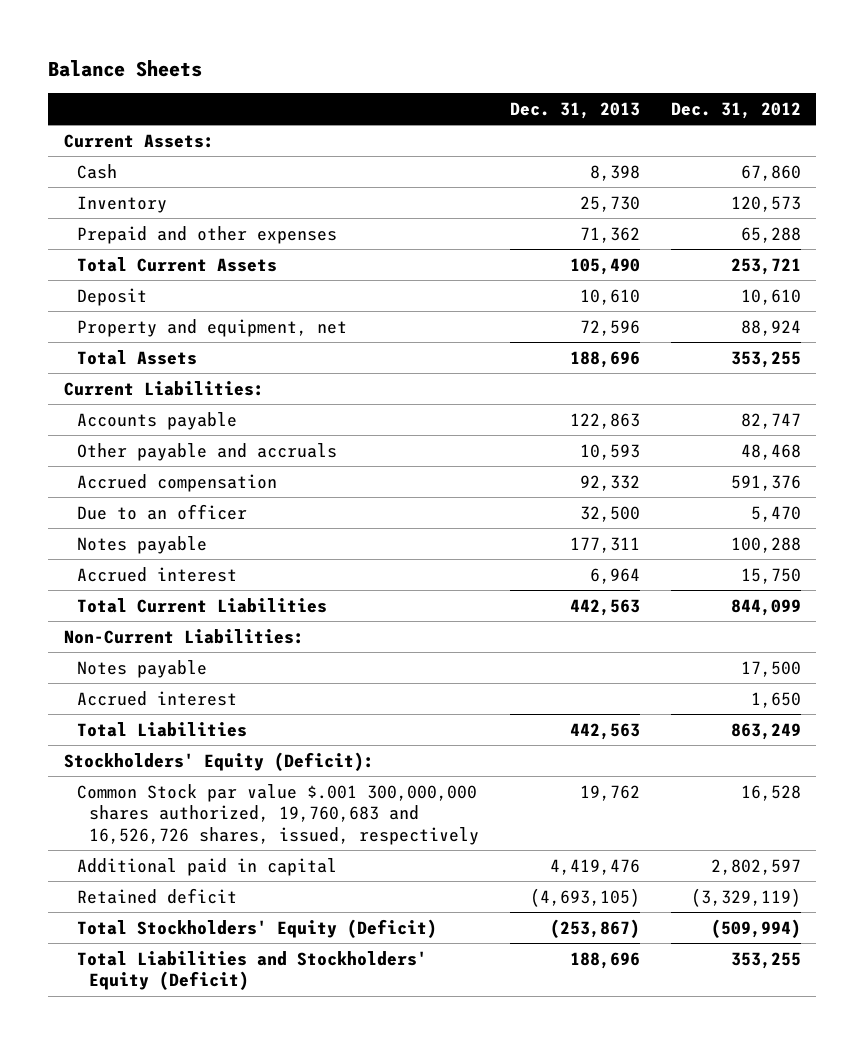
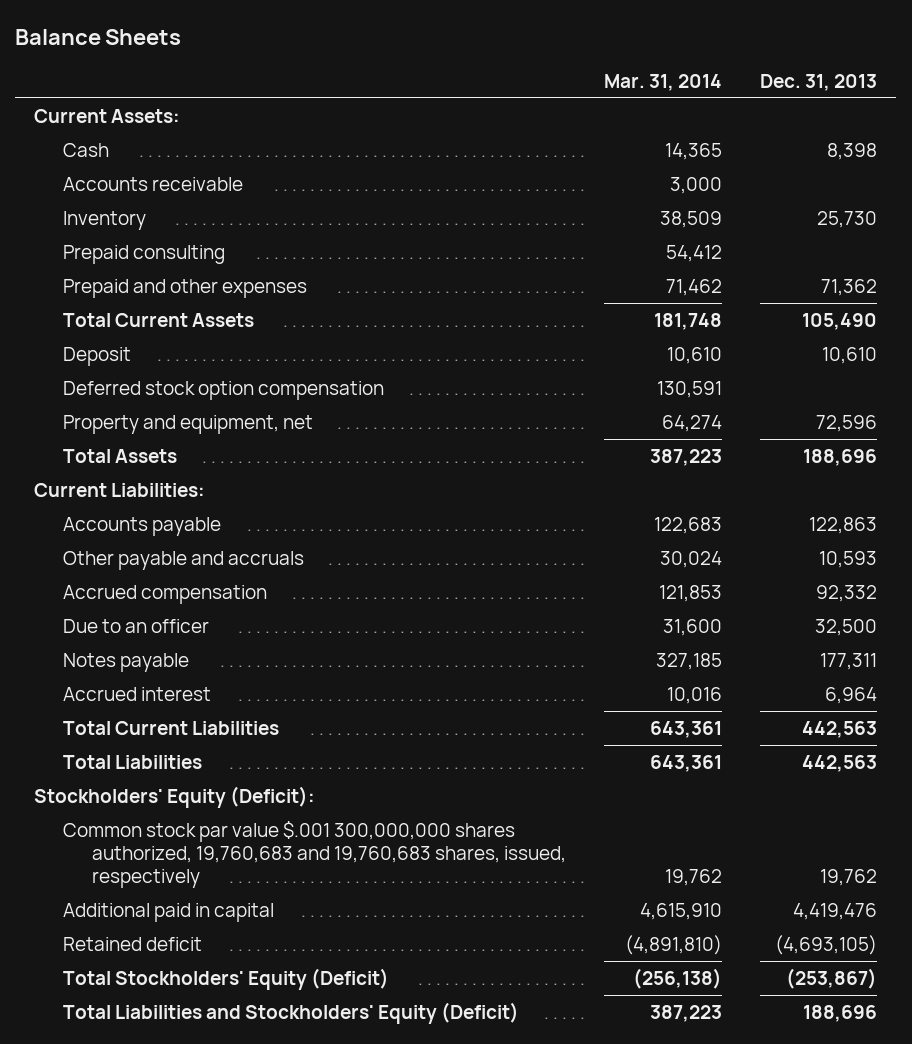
[670,101,801,119] Dec. 31, 2012 -> none
none -> [604,73,723,91] Mar. 31, 2014
none -> [63,176,244,191] Accounts receivable
none -> [63,244,226,264] Prepaid consulting
none -> [63,380,385,400] Deferred stock option compensation
[63,628,304,644] Non-Current Liabilities: -> none
[76,659,207,678] Notes payable -> none
[76,690,237,706] Accrued interest -> none
[76,783,480,845] Common Stock par value $.001 300,000,000 shares authorized, 19,760,683 and 16,526,726 shares, issued, respectively -> [63,820,566,889] Common stock par value $.001 300,000,000 shares authorized, 19,760,683 and 19,760,683 shares, issued, respectively

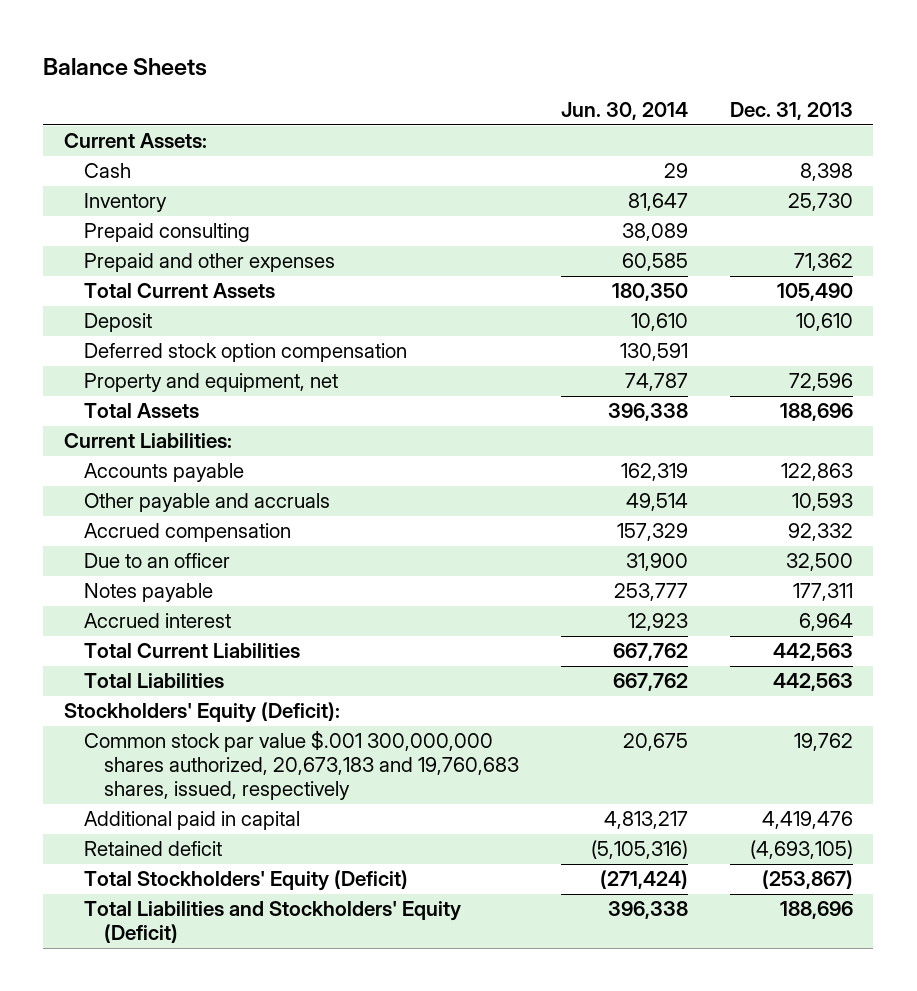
[604,73,723,91] Mar. 31, 2014 -> none
none -> [560,102,688,121] Jun. 30, 2014
[63,176,244,191] Accounts receivable -> none
[63,820,566,889] Common stock par value $.001 300,000,000 shares authorized, 19,760,683 and 19,760,683 shares, issued, respectively -> [84,730,520,801] Common stock par value $.001 300,000,000 shares authorized, 20,673,183 and 19,760,683 shares, issued, respectively

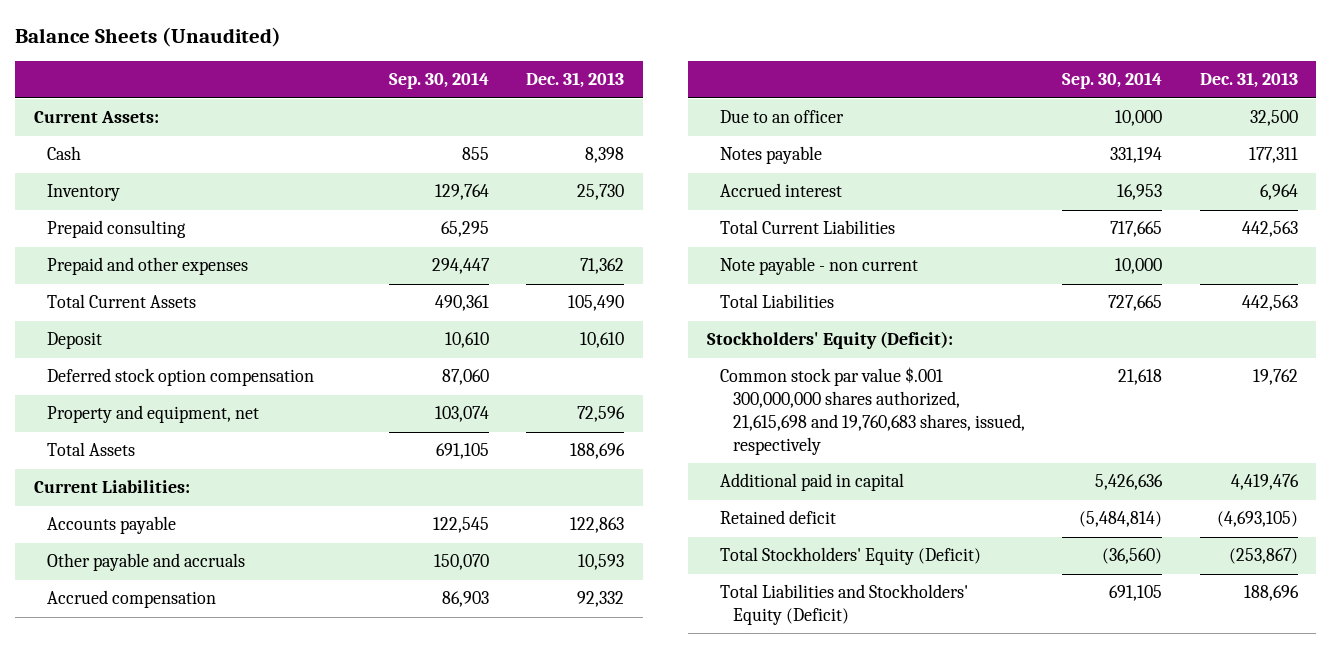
[43,57,208,76] Balance Sheets -> [15,26,282,47] Balance Sheets (Unaudited)
[560,102,688,121] Jun. 30, 2014 -> none
none -> [388,72,489,90] Sep. 30, 2014
none -> [719,257,918,276] Note payable - non current
[84,730,520,801] Common stock par value $.001 300,000,000 shares authorized, 20,673,183 and 19,760,683 shares, issued, respectively -> [719,367,1025,455] Common stock par value $.001 300,000,000 shares authorized, 21,615,698 and 19,760,683 shares, issued, respectively

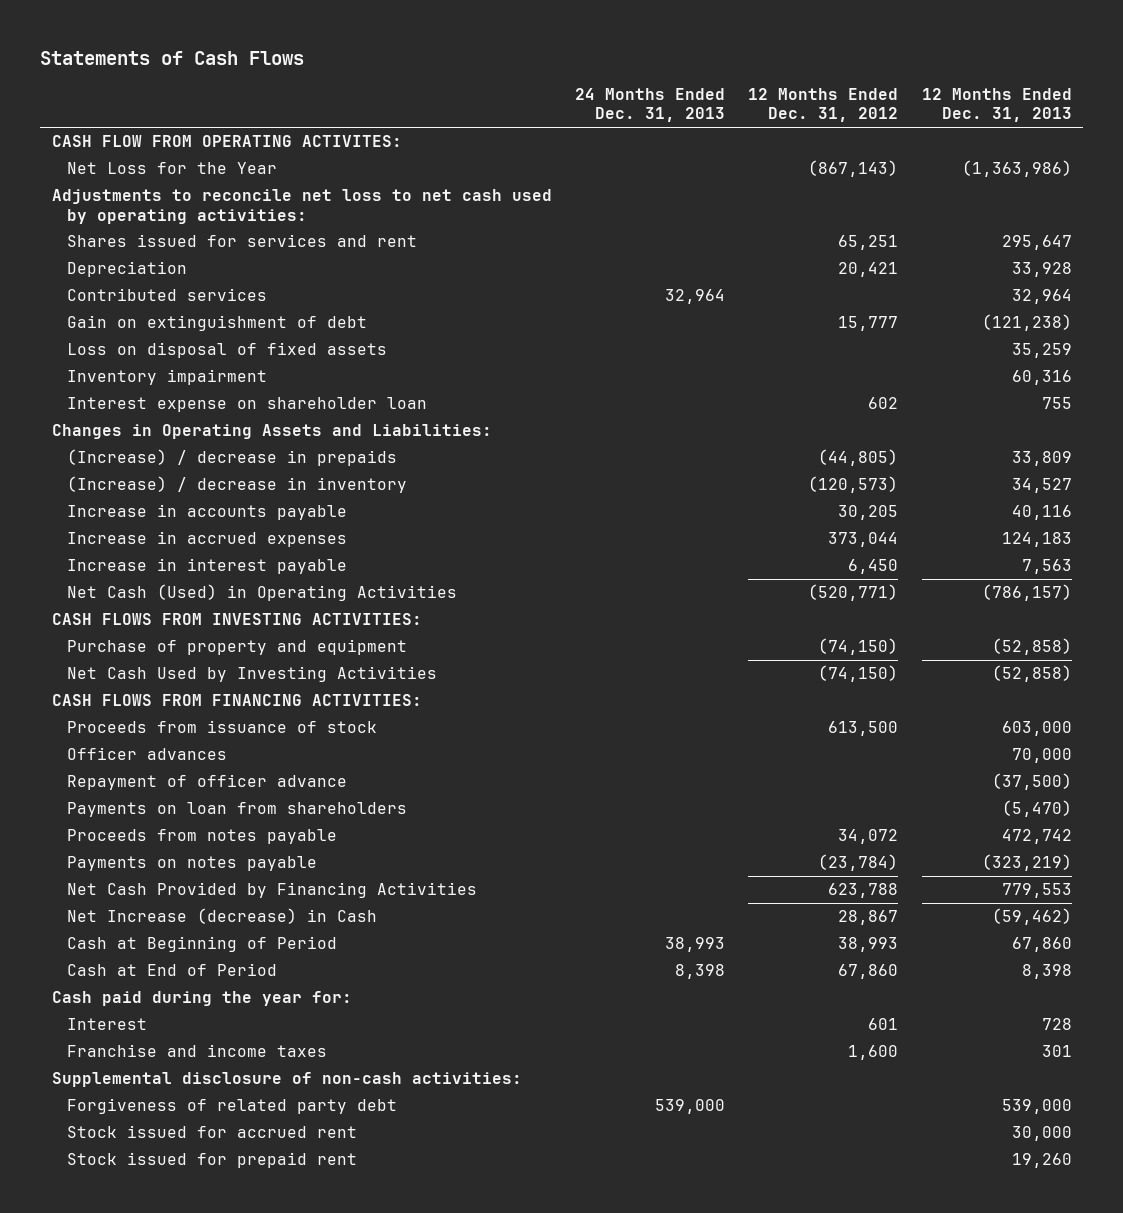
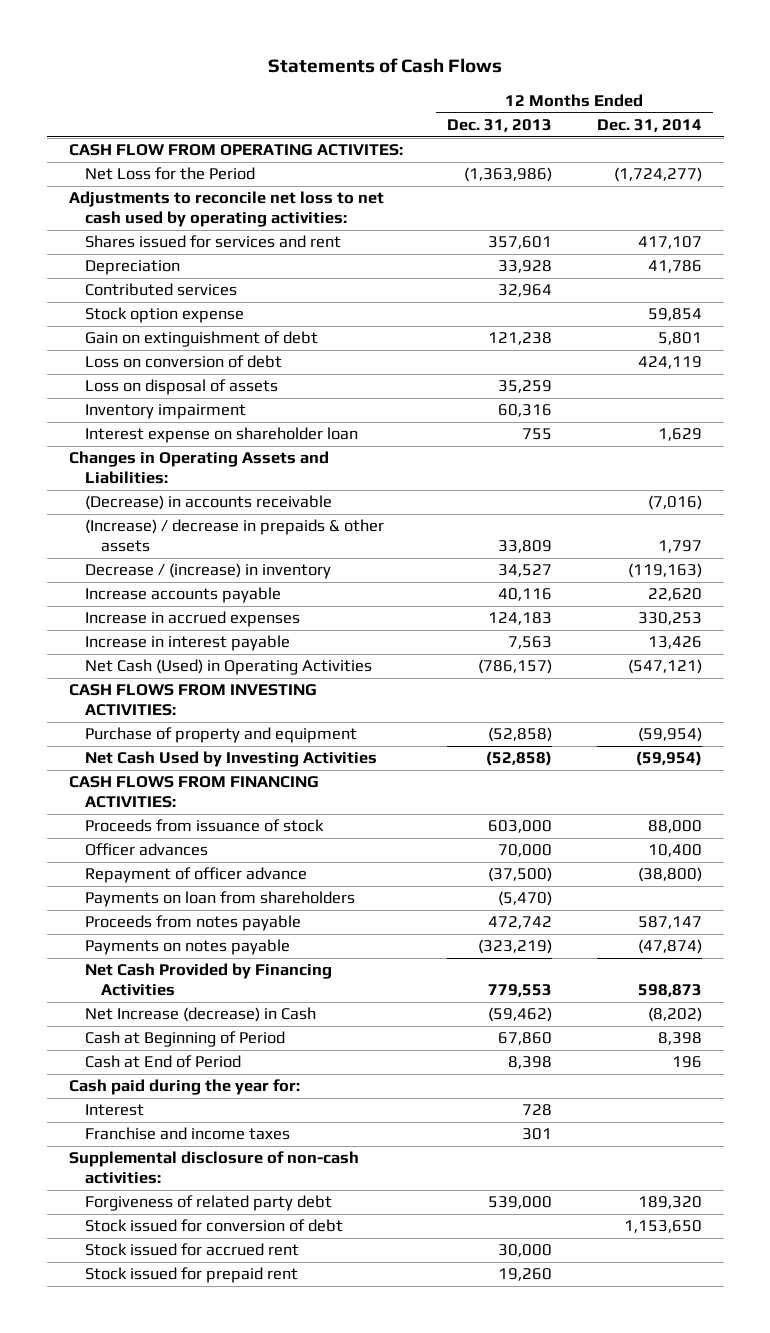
[575,88,726,123] 24 Months Ended Dec. 31, 2013 -> none
[748,88,899,123] 12 Months Ended Dec. 31, 2012 -> none
none -> [596,118,702,132] Dec. 31, 2014
[66,162,277,175] Net Loss for the Year -> [85,167,256,181] Net Loss for the Period
[1001,235,1072,251] 295,647 -> [488,236,553,250] 357,601
none -> [85,307,245,324] Stock option expense
[981,314,1072,332] (121,238) -> [488,332,553,346] 121,238
none -> [85,355,283,369] Loss on conversion of debt
[66,342,387,359] Loss on disposal of fixed assets -> [85,379,279,396] Loss on disposal of assets
none -> [85,495,333,511] (Decrease) in accounts receivable
[66,449,397,467] (Increase) / decrease in prepaids -> [85,519,385,553] (Increase) / decrease in prepaids & other assets
[66,476,407,494] (Increase) / decrease in inventory -> [85,563,332,580] Decrease / (increase) in inventory
[66,504,347,521] Increase in accounts payable -> [85,587,282,604] Increase accounts payable
none -> [85,1219,344,1233] Stock issued for conversion of debt

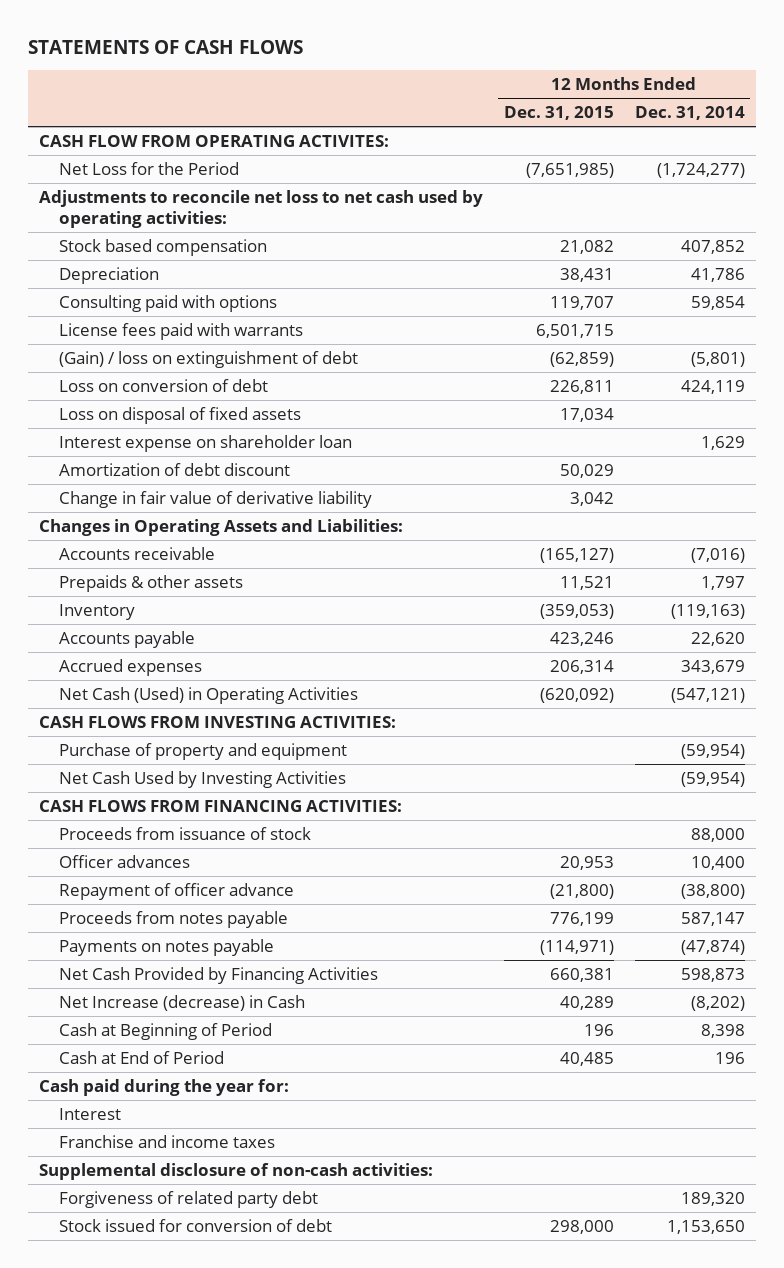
[268,58,503,74] Statements of Cash Flows -> [27,39,303,54] STATEMENTS OF CASH FLOWS
[447,118,553,132] Dec. 31, 2013 -> none
none -> [503,106,614,121] Dec. 31, 2015
[85,235,342,249] Shares issued for services and rent -> none
none -> [58,238,267,256] Stock based compensation
[85,283,238,297] Contributed services -> none
[85,307,245,324] Stock option expense -> [58,294,277,312] Consulting paid with options
none -> [58,322,303,340] License fees paid with warrants
[85,331,319,348] Gain on extinguishment of debt -> [58,350,358,368] (Gain) / loss on extinguishment of debt
[657,332,702,346] 5,801 -> [691,351,746,367] (5,801)
[85,404,247,420] Inventory impairment -> none
[85,379,279,396] Loss on disposal of assets -> [58,406,301,424] Loss on disposal of fixed assets
none -> [58,462,290,476] Amortization of debt discount
none -> [58,490,372,508] Change in fair value of derivative liability
[85,635,291,652] Increase in interest payable -> none
[85,495,333,511] (Decrease) in accounts receivable -> [58,546,215,560] Accounts receivable
[85,519,385,553] (Increase) / decrease in prepaids & other assets -> [58,574,243,592] Prepaids & other assets
[85,563,332,580] Decrease / (increase) in inventory -> [58,603,135,620] Inventory
[85,587,282,604] Increase accounts payable -> [58,630,195,648] Accounts payable
[85,611,301,628] Increase in accrued expenses -> [58,658,202,676] Accrued expenses
[637,612,702,626] 330,253 -> [681,659,746,674] 343,679
[85,891,356,908] Payments on loan from shareholders -> none
[85,1243,300,1257] Stock issued for accrued rent -> none
[85,1267,299,1284] Stock issued for prepaid rent -> none

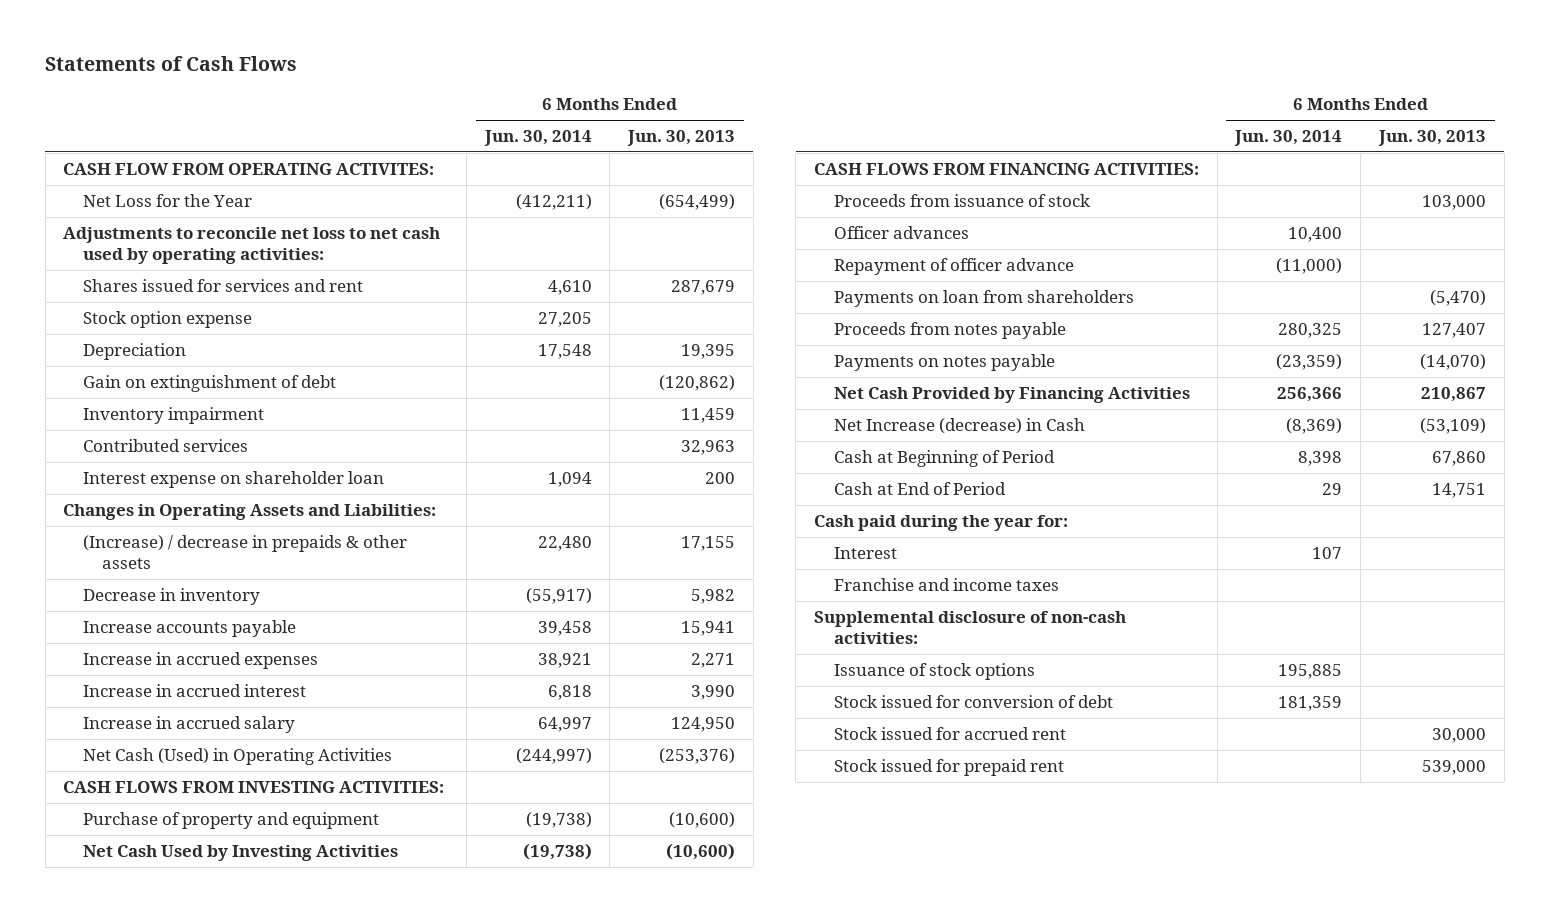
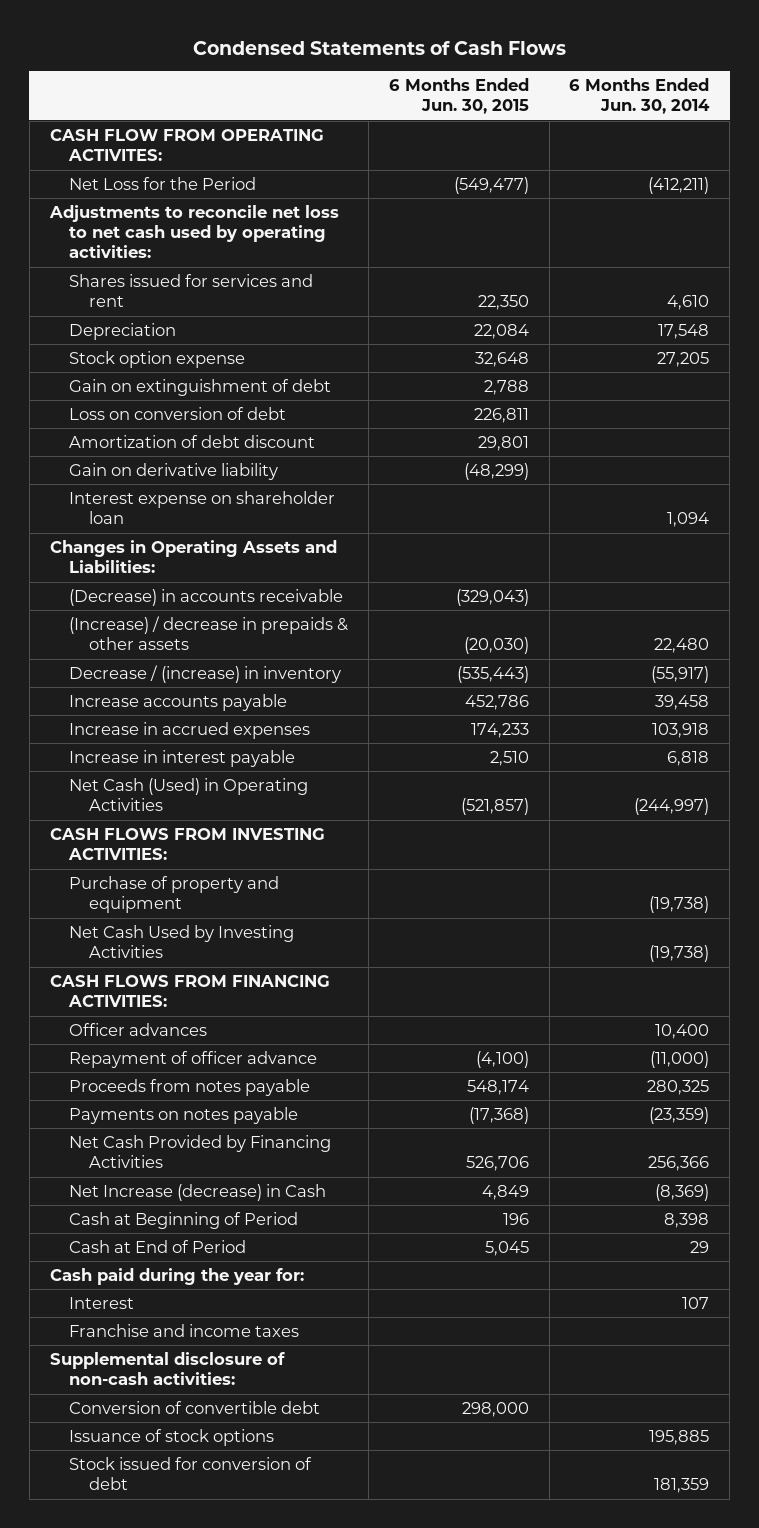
[45,56,298,72] Statements of Cash Flows -> [192,40,566,55] Condensed Statements of Cash Flows
[627,130,736,147] Jun. 30, 2013 -> none
none -> [388,78,529,115] 6 Months Ended Jun. 30, 2015
[82,193,252,207] Net Loss for the Year -> [69,176,257,190] Net Loss for the Period
[82,310,252,328] Stock option expense -> [69,350,246,368] Stock option expense
[82,406,264,424] Inventory impairment -> none
[82,438,248,452] Contributed services -> none
none -> [69,406,287,420] Loss on conversion of debt
none -> [69,434,316,448] Amortization of debt discount
none -> [69,462,279,480] Gain on derivative liability
none -> [69,588,344,606] (Decrease) in accounts receivable
[82,587,260,605] Decrease in inventory -> [69,664,342,683] Decrease / (increase) in inventory
[82,715,295,733] Increase in accrued salary -> none
[537,652,592,668] 38,921 -> [652,722,710,738] 103,918
[82,683,306,697] Increase in accrued interest -> [69,749,296,767] Increase in interest payable
[833,193,1090,207] Proceeds from issuance of stock -> none
[833,289,1134,307] Payments on loan from shareholders -> none
none -> [69,1400,321,1414] Conversion of convertible debt
[833,726,1066,740] Stock issued for accrued rent -> none
[833,758,1064,776] Stock issued for prepaid rent -> none

